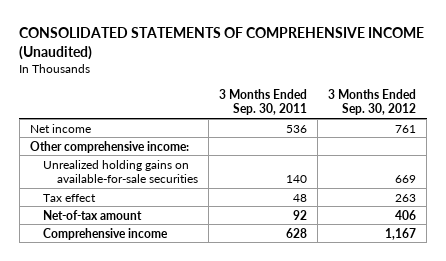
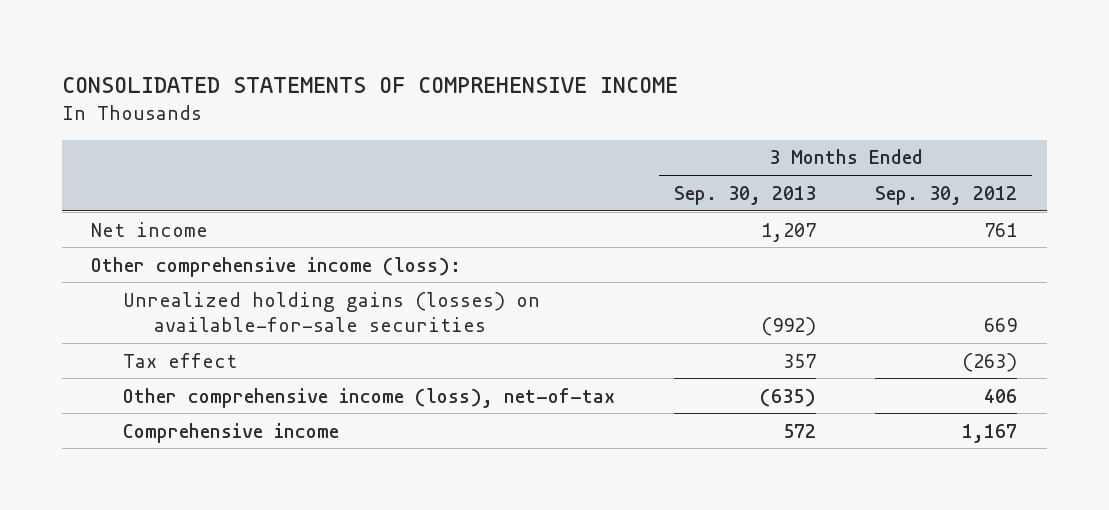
[19,27,425,60] CONSOLIDATED STATEMENTS OF COMPREHENSIVE INCOME (Unaudited) -> [61,76,678,93] CONSOLIDATED STATEMENTS OF COMPREHENSIVE INCOME
[219,89,308,116] 3 Months Ended Sep. 30, 2011 -> none
none -> [674,185,817,205] Sep. 30, 2013
[29,140,189,153] Other comprehensive income: -> [91,256,462,277] Other comprehensive income (loss):
[43,159,198,183] Unrealized holding gains on available-for-sale securities -> [122,291,540,333] Unrealized holding gains (losses) on available-for-sale securities
[395,193,417,202] 263 -> [962,352,1018,372] (263)
[43,209,143,220] Net-of-tax amount -> [122,387,615,408] Other comprehensive income (loss), net-of-tax

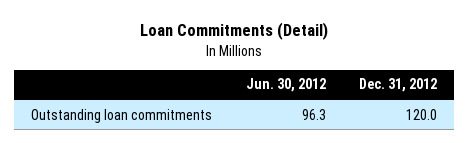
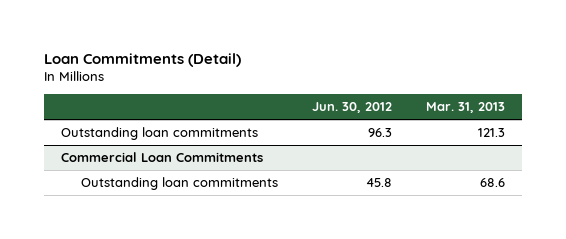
[359,78,438,93] Dec. 31, 2012 -> none
none -> [426,102,506,114] Mar. 31, 2013
none -> [61,152,264,163] Commercial Loan Commitments
none -> [80,177,278,191] Outstanding loan commitments

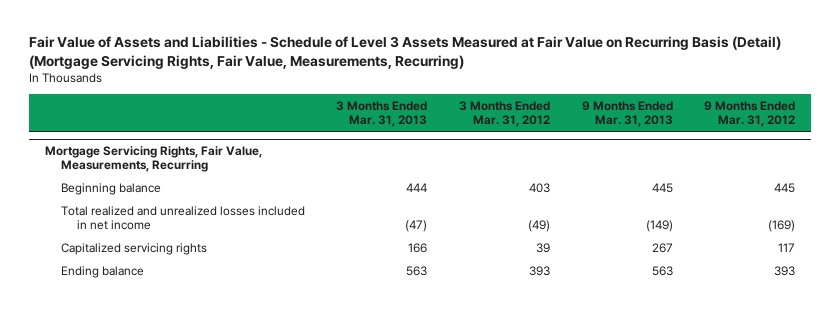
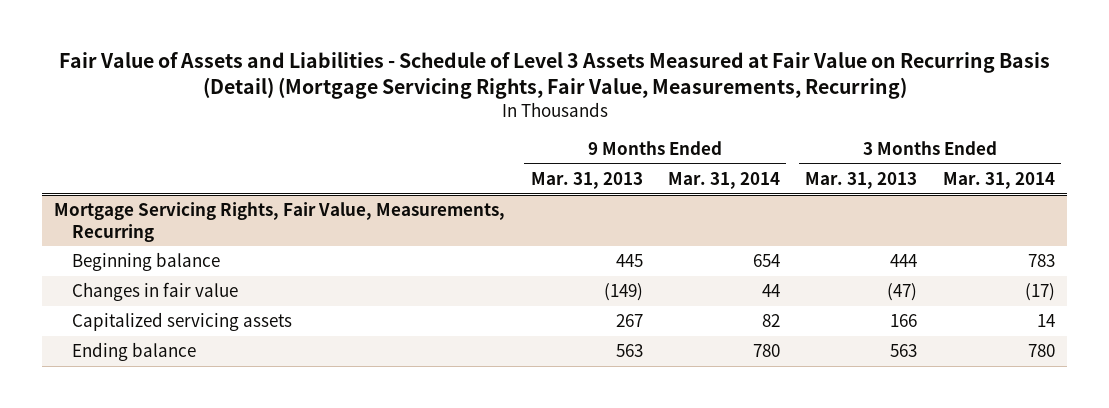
[458,101,550,128] 3 Months Ended Mar. 31, 2012 -> none
[704,101,796,128] 9 Months Ended Mar. 31, 2012 -> none
none -> [668,171,781,189] Mar. 31, 2014
none -> [942,171,1055,189] Mar. 31, 2014
[60,205,305,231] Total realized and unrealized losses included in net income -> [72,281,239,301] Changes in fair value
[60,242,207,255] Capitalized servicing rights -> [72,311,293,331] Capitalized servicing assets

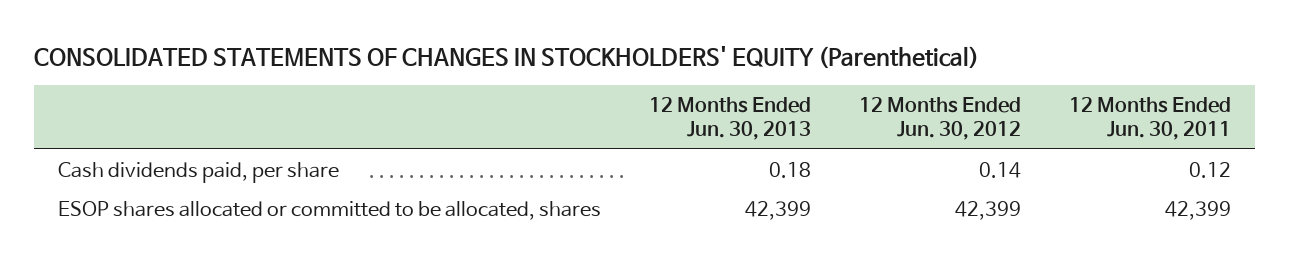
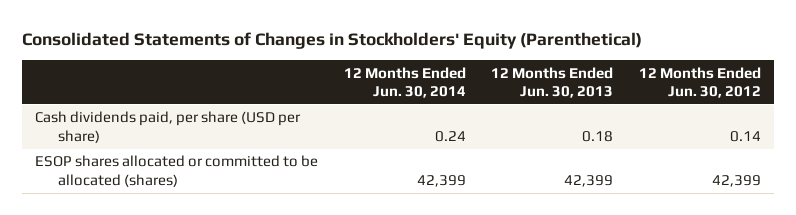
[34,46,980,70] CONSOLIDATED STATEMENTS OF CHANGES IN STOCKHOLDERS' EQUITY (Parenthetical) -> [21,32,642,50] Consolidated Statements of Changes in Stockholders' Equity (Parenthetical)
[1069,96,1232,141] 12 Months Ended Jun. 30, 2011 -> none
none -> [343,66,466,99] 12 Months Ended Jun. 30, 2014
[58,161,340,183] Cash dividends paid, per share -> [34,111,301,144] Cash dividends paid, per share (USD per share)
[58,200,602,220] ESOP shares allocated or committed to be allocated, shares -> [34,155,318,188] ESOP shares allocated or committed to be allocated (shares)

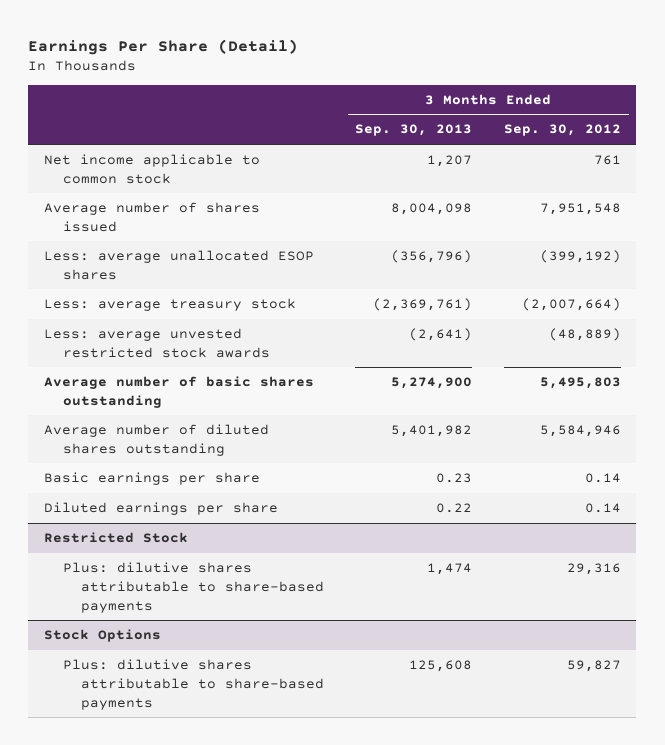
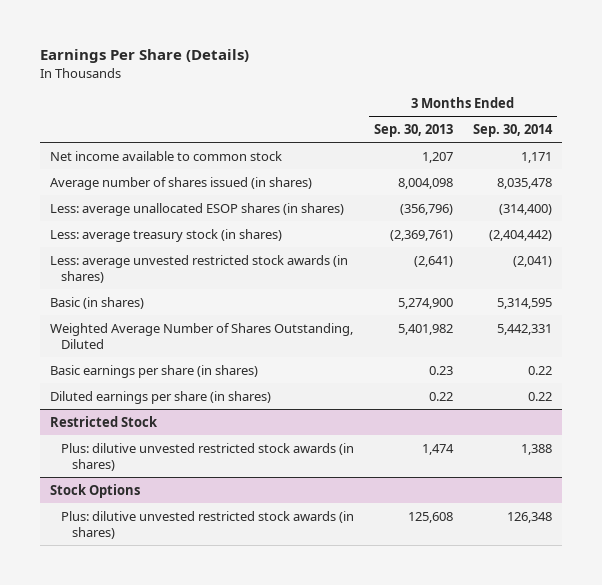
[28,38,299,55] Earnings Per Share (Detail) -> [40,49,250,64] Earnings Per Share (Details)
[503,124,621,137] Sep. 30, 2012 -> none
none -> [473,123,554,137] Sep. 30, 2014
[44,154,261,184] Net income applicable to common stock -> [50,150,283,161] Net income available to common stock
[44,202,261,232] Average number of shares issued -> [50,176,313,190] Average number of shares issued (in shares)
[44,250,315,280] Less: average unallocated ESOP shares -> [50,202,345,216] Less: average unallocated ESOP shares (in shares)
[44,298,297,312] Less: average treasury stock -> [50,228,283,242] Less: average treasury stock (in shares)
[44,328,270,358] Less: average unvested restricted stock awards -> [50,254,349,284] Less: average unvested restricted stock awards (in shares)
[44,376,315,408] Average number of basic shares outstanding -> [50,296,145,309] Basic (in shares)
[44,424,270,456] Average number of diluted shares outstanding -> [50,322,354,350] Weighted Average Number of Shares Outstanding, Diluted
[44,472,261,486] Basic earnings per share -> [50,364,259,378] Basic earnings per share (in shares)
[44,502,279,516] Diluted earnings per share -> [50,390,272,404] Diluted earnings per share (in shares)
[62,562,325,613] Plus: dilutive shares attributable to share-based payments -> [61,442,355,472] Plus: dilutive unvested restricted stock awards (in shares)
[62,659,325,710] Plus: dilutive shares attributable to share-based payments -> [61,510,355,540] Plus: dilutive unvested restricted stock awards (in shares)

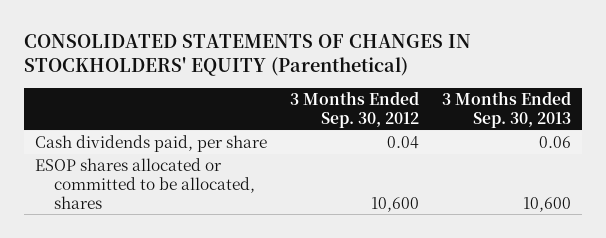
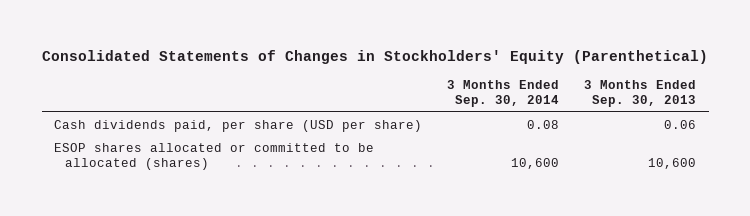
[23,34,471,77] CONSOLIDATED STATEMENTS OF CHANGES IN STOCKHOLDERS' EQUITY (Parenthetical) -> [42,49,709,64] Consolidated Statements of Changes in Stockholders' Equity (Parenthetical)
[289,91,419,128] 3 Months Ended Sep. 30, 2012 -> none
none -> [447,79,560,108] 3 Months Ended Sep. 30, 2014
[35,135,268,153] Cash dividends paid, per share -> [54,119,423,132] Cash dividends paid, per share (USD per share)
[35,158,255,209] ESOP shares allocated or committed to be allocated, shares -> [54,142,375,171] ESOP shares allocated or committed to be allocated (shares)

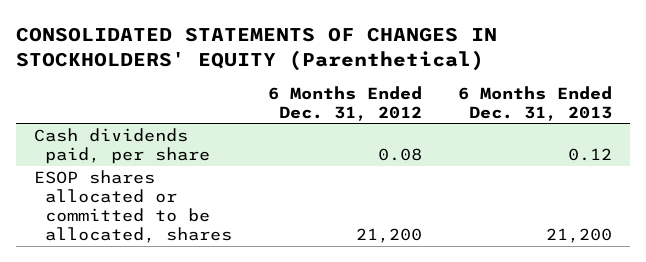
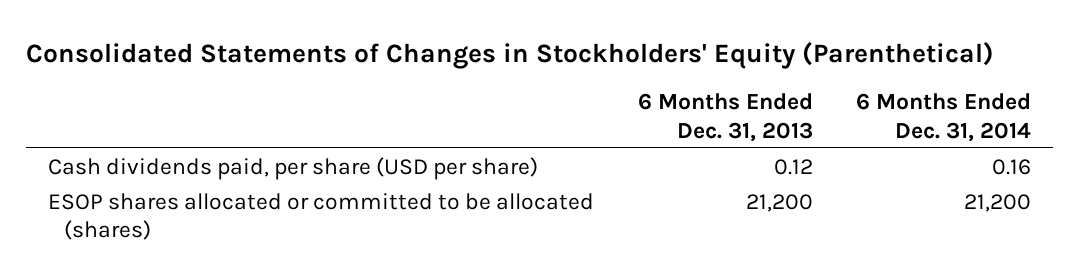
[15,26,497,71] CONSOLIDATED STATEMENTS OF CHANGES IN STOCKHOLDERS' EQUITY (Parenthetical) -> [26,41,995,69] Consolidated Statements of Changes in Stockholders' Equity (Parenthetical)
[268,85,423,121] 6 Months Ended Dec. 31, 2012 -> none
none -> [856,93,1032,142] 6 Months Ended Dec. 31, 2014
[33,128,211,164] Cash dividends paid, per share -> [48,156,539,180] Cash dividends paid, per share (USD per share)
[33,170,233,243] ESOP shares allocated or committed to be allocated, shares -> [48,192,595,241] ESOP shares allocated or committed to be allocated (shares)

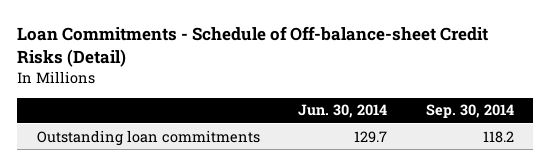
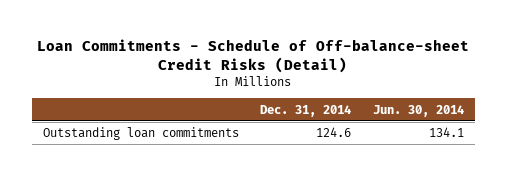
[425,104,514,119] Sep. 30, 2014 -> none
none -> [260,104,352,117] Dec. 31, 2014
[354,130,388,143] 129.7 -> [429,127,465,138] 134.1

